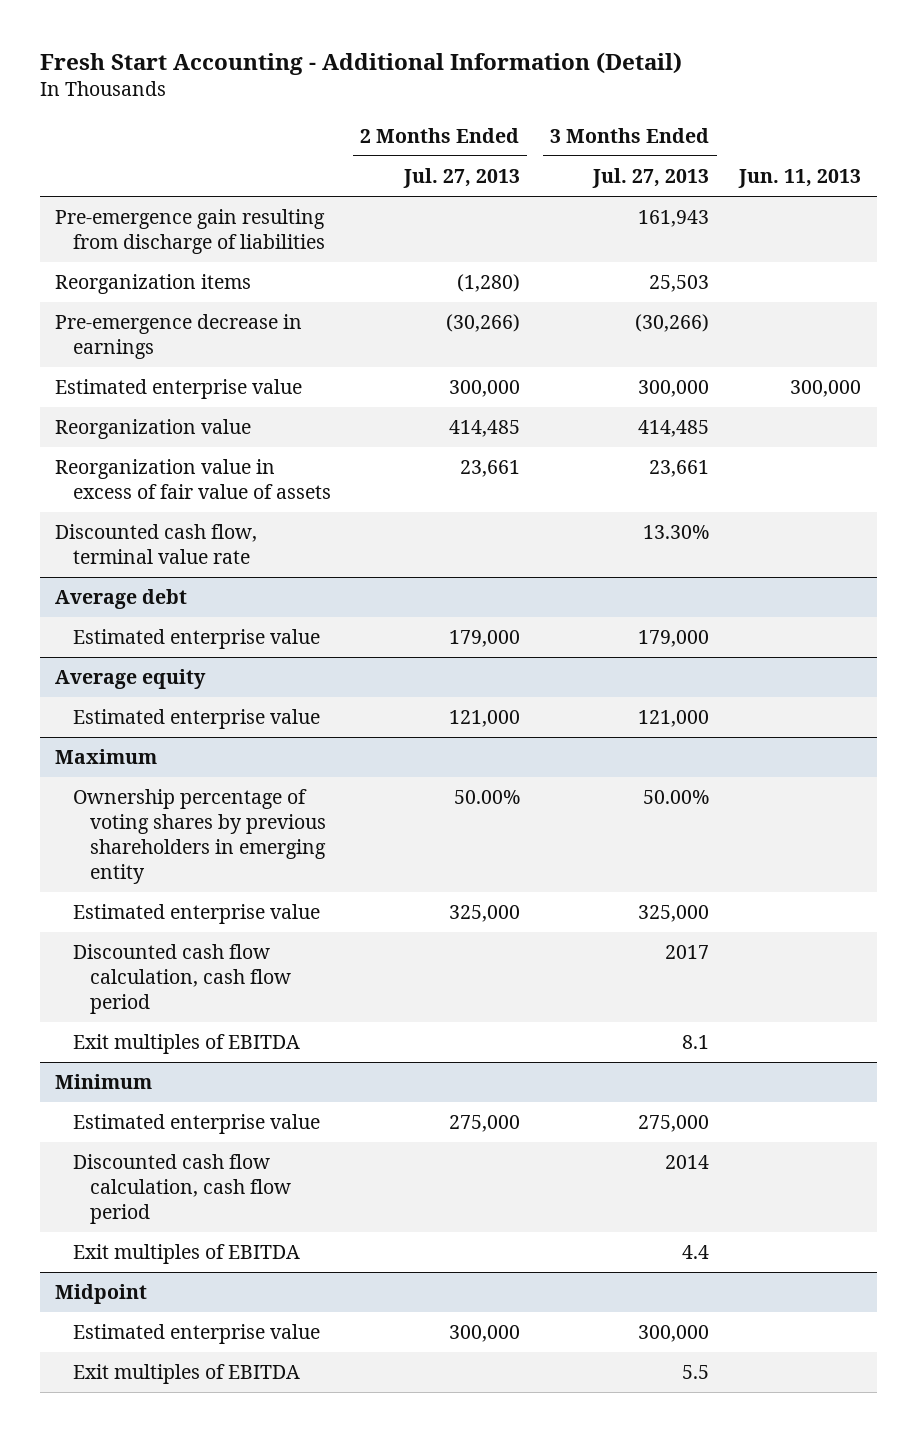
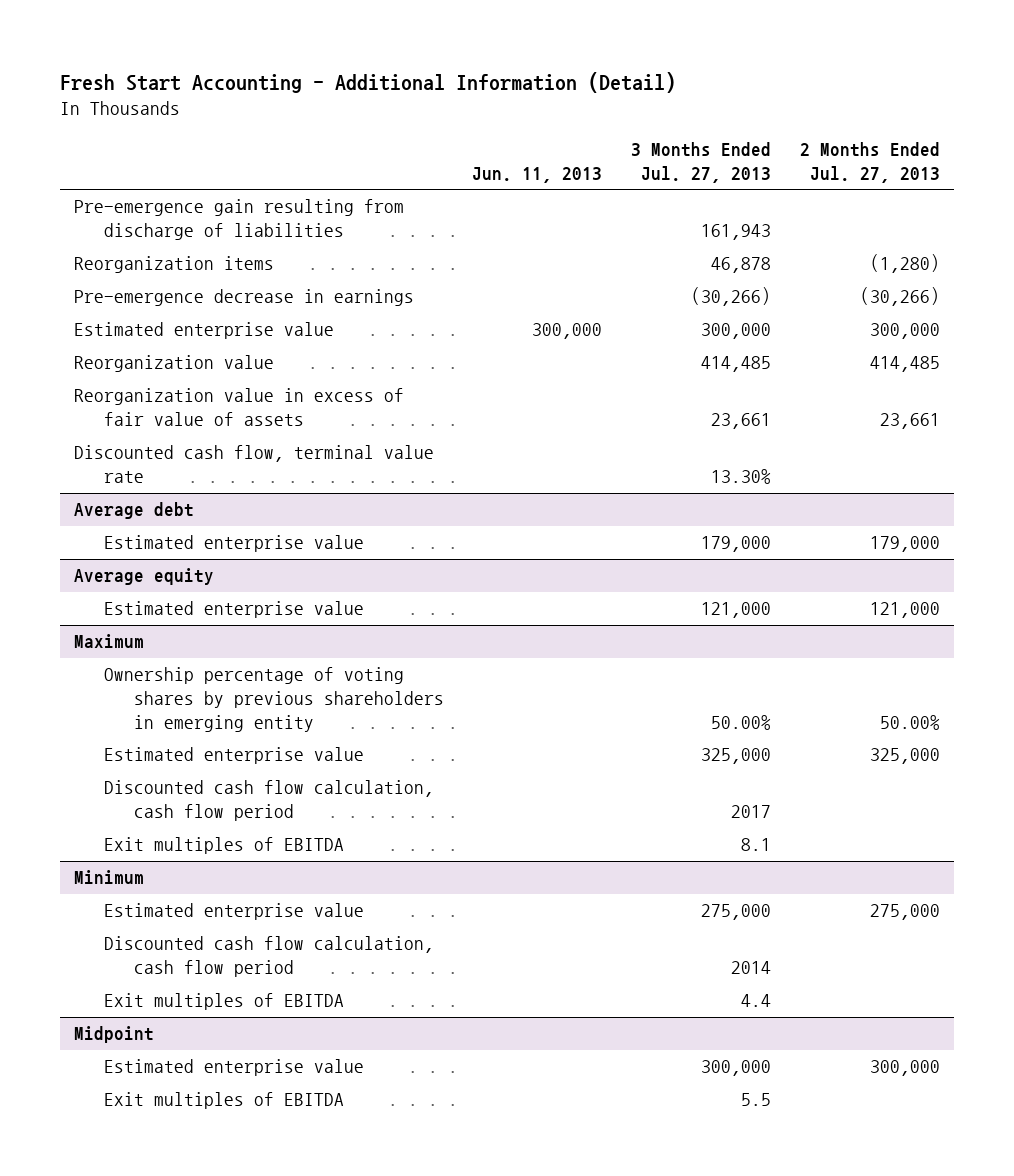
[649,275,710,293] 25,503 -> [711,257,772,274] 46,878

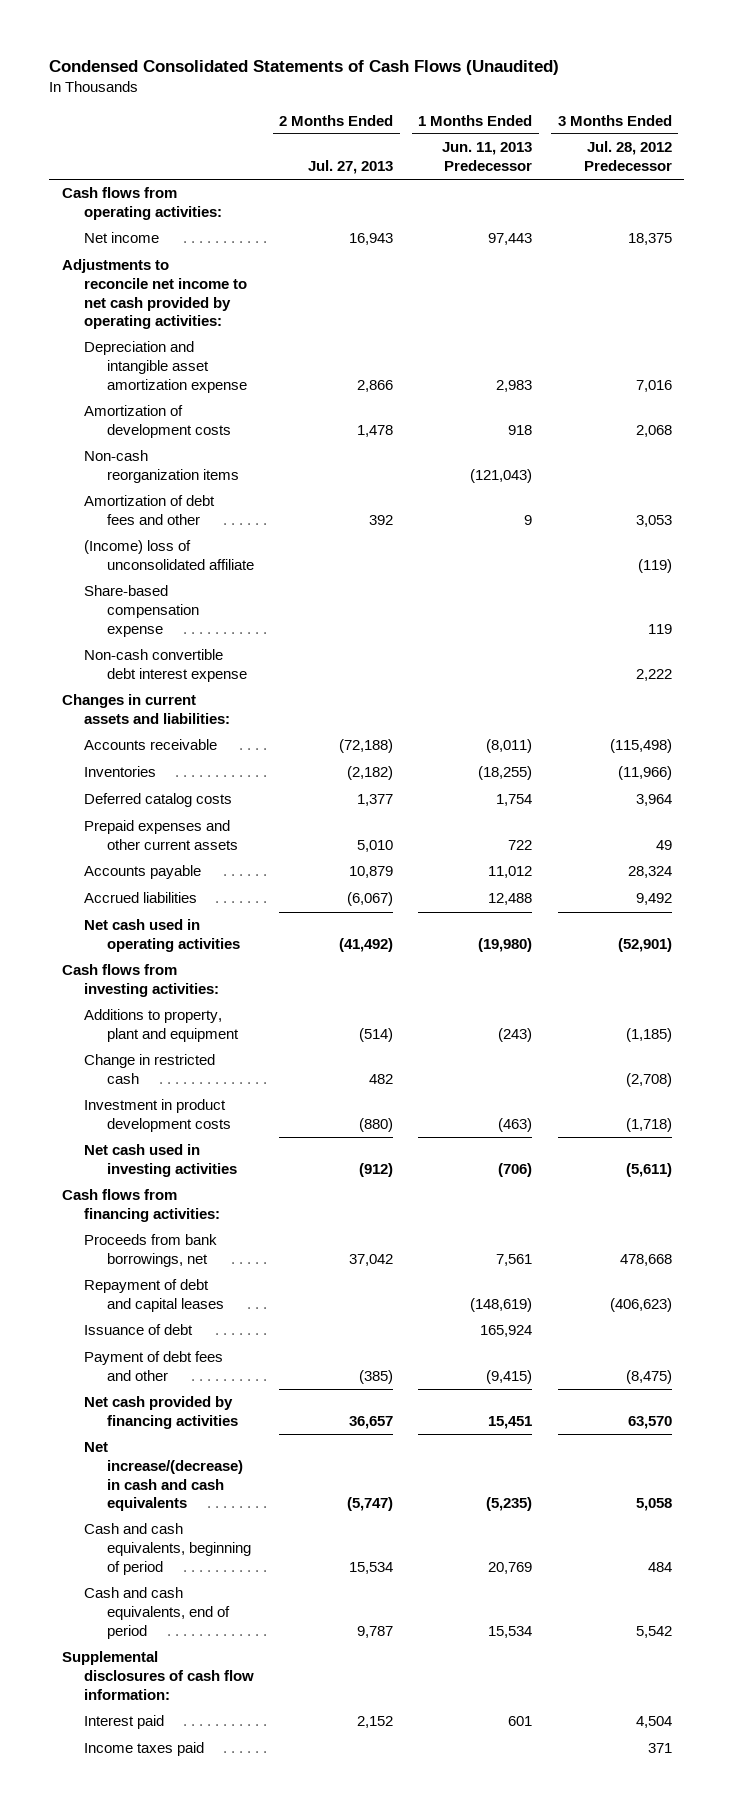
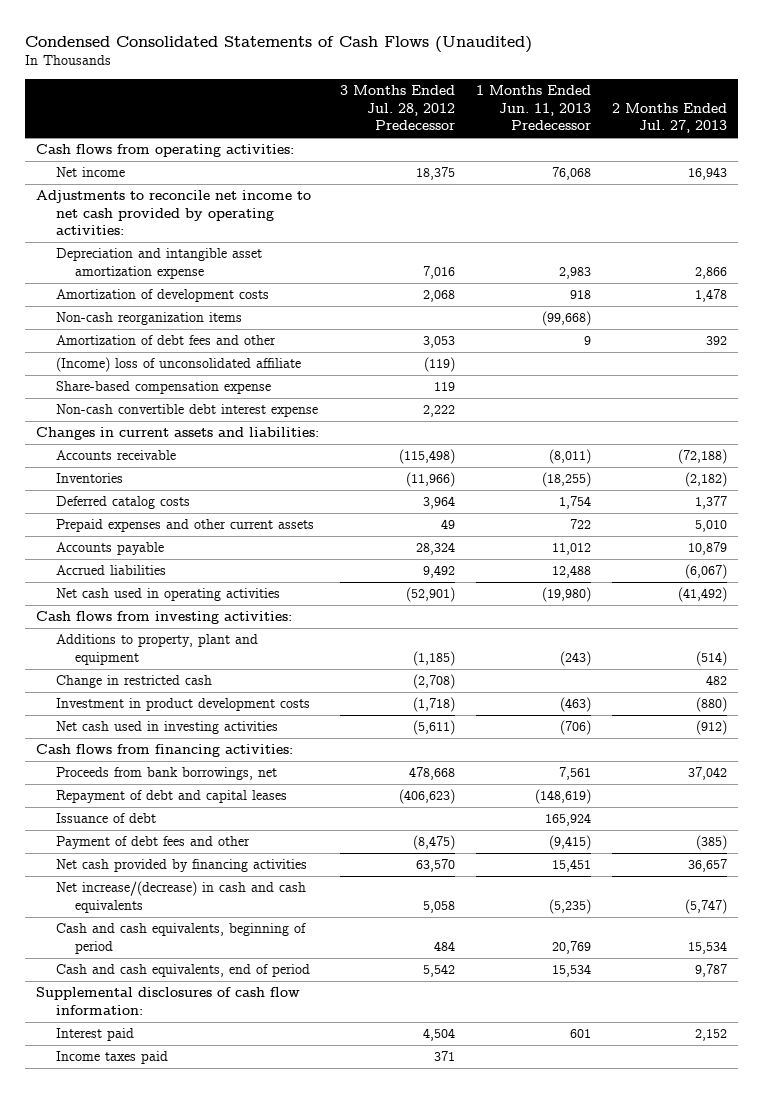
[488,233,533,246] 97,443 -> [552,167,592,181] 76,068
[470,469,533,484] (121,043) -> [542,311,592,327] (99,668)

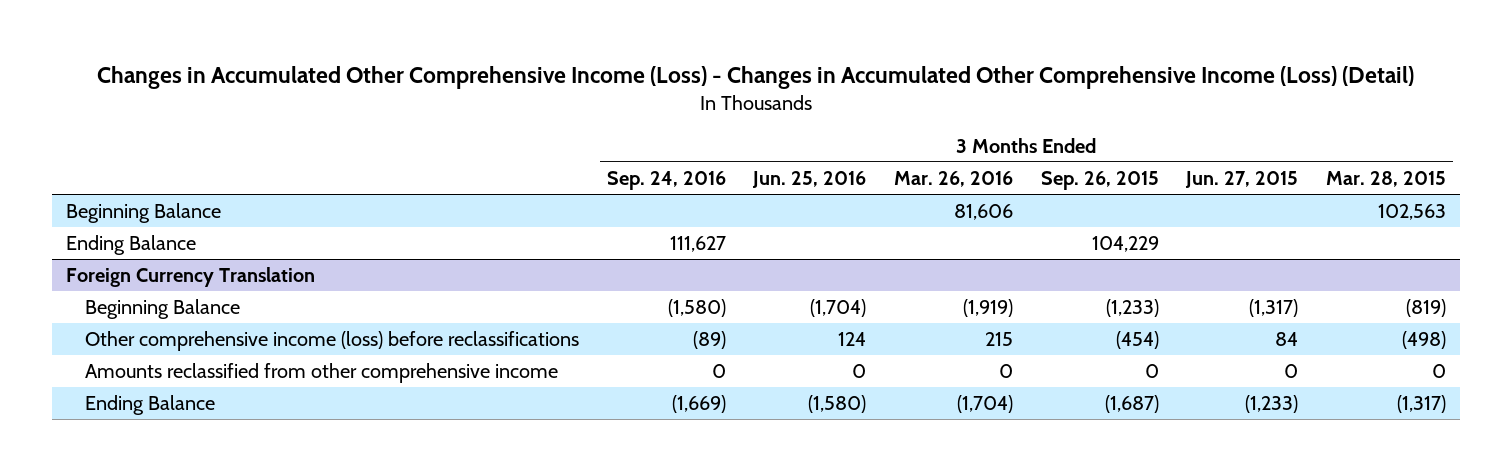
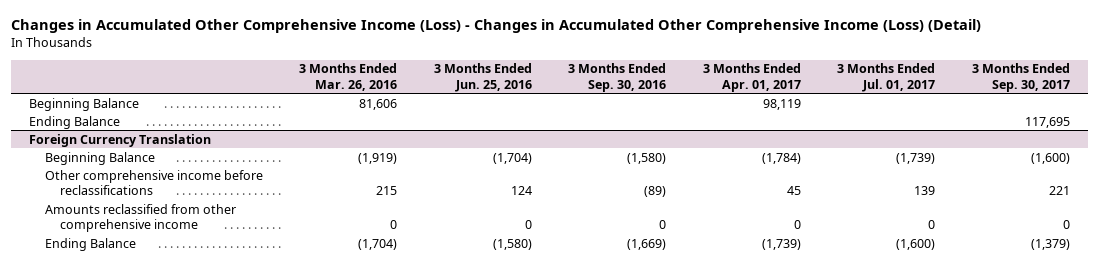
[606,171,726,191] Sep. 24, 2016 -> none
[1040,171,1159,191] Sep. 26, 2015 -> none
[1185,171,1299,189] Jun. 27, 2015 -> none
[1325,171,1446,188] Mar. 28, 2015 -> none
none -> [568,63,667,92] 3 Months Ended Sep. 30, 2016
none -> [702,63,801,92] 3 Months Ended Apr. 01, 2017
none -> [837,63,936,92] 3 Months Ended Jul. 01, 2017
none -> [971,63,1070,92] 3 Months Ended Sep. 30, 2017
[85,331,580,352] Other comprehensive income (loss) before reclassifications -> [44,169,263,195] Other comprehensive income before reclassifications

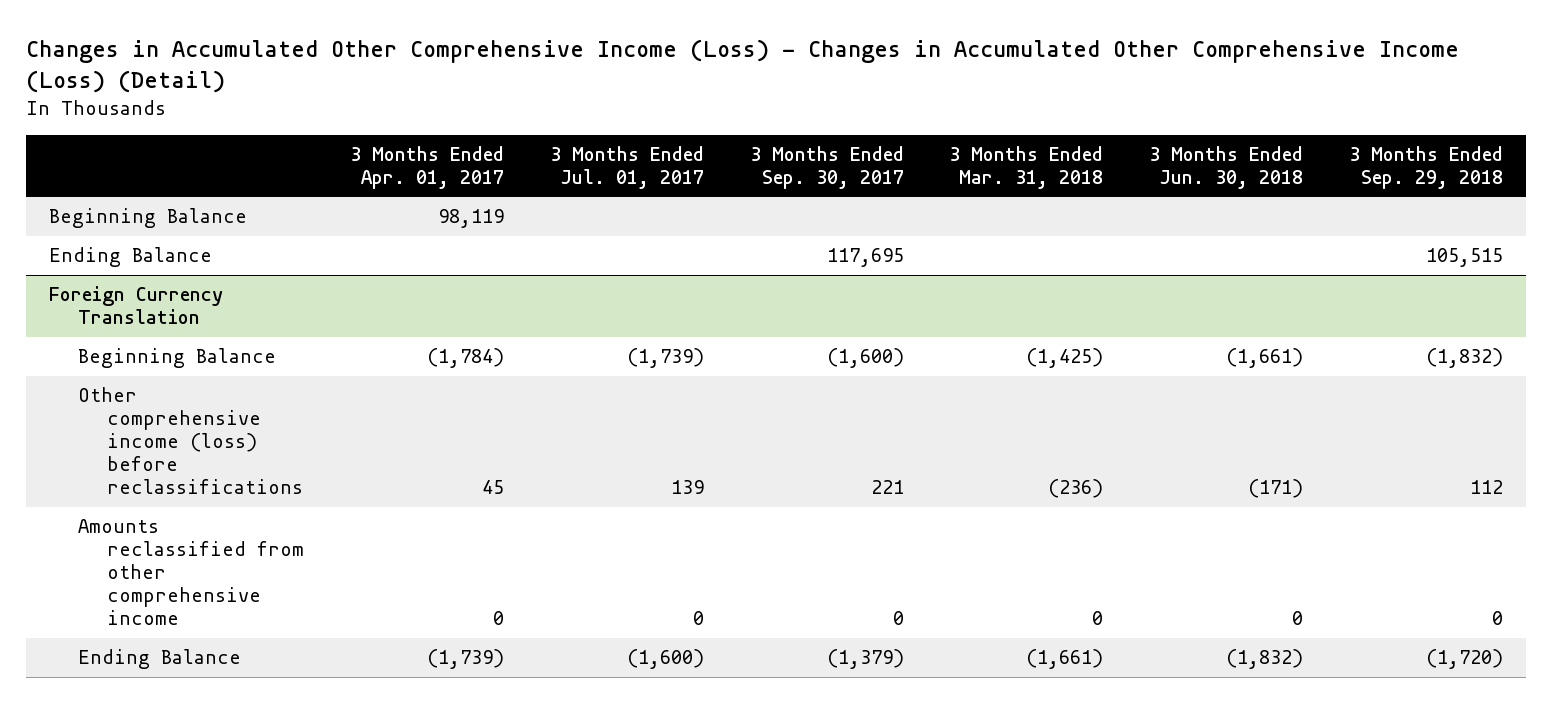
[299,63,398,91] 3 Months Ended Mar. 26, 2016 -> none
[433,63,532,92] 3 Months Ended Jun. 25, 2016 -> none
[568,63,667,92] 3 Months Ended Sep. 30, 2016 -> none
none -> [949,145,1104,189] 3 Months Ended Mar. 31, 2018
none -> [1149,145,1304,189] 3 Months Ended Jun. 30, 2018
none -> [1348,145,1503,189] 3 Months Ended Sep. 29, 2018
[44,169,263,195] Other comprehensive income before reclassifications -> [77,387,304,495] Other comprehensive income (loss) before reclassifications

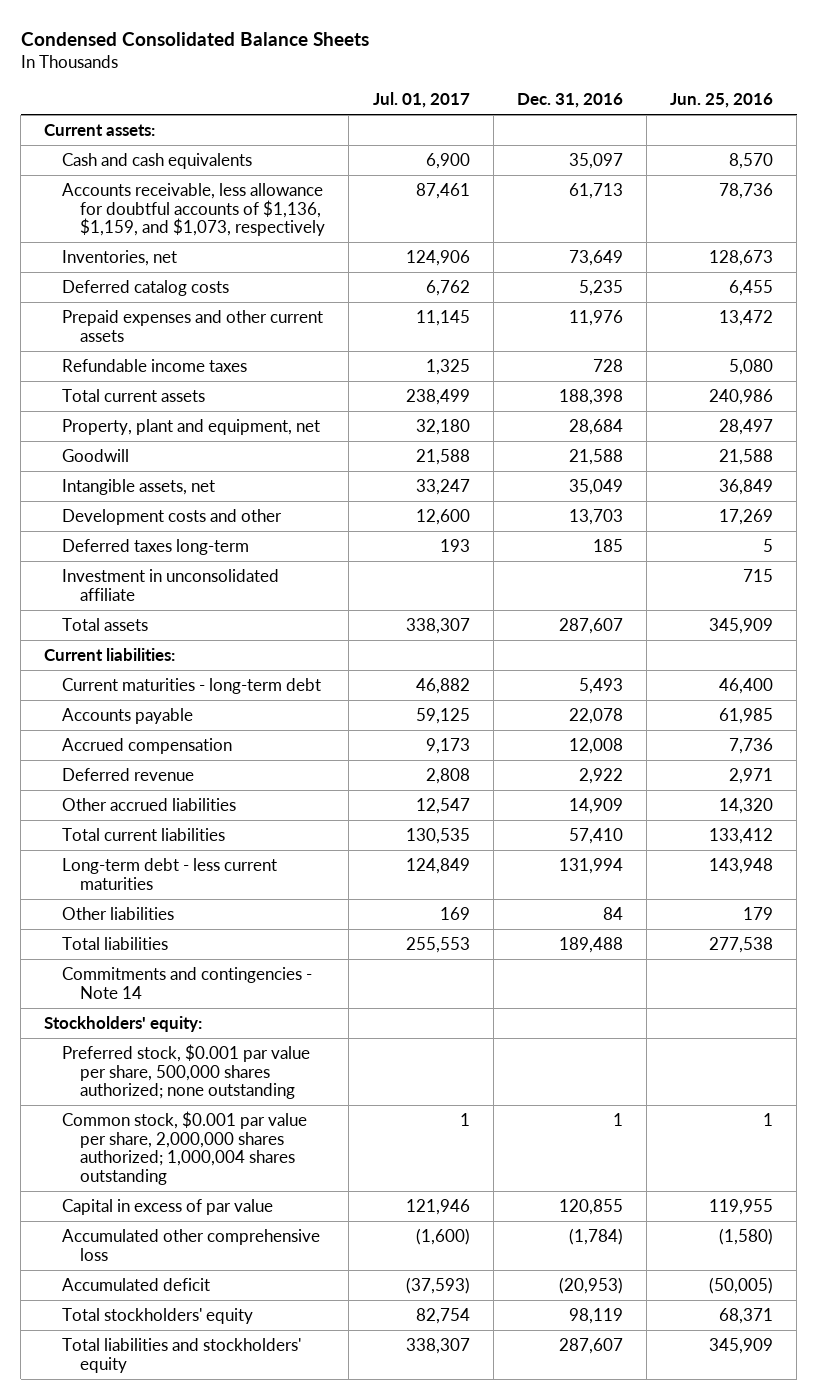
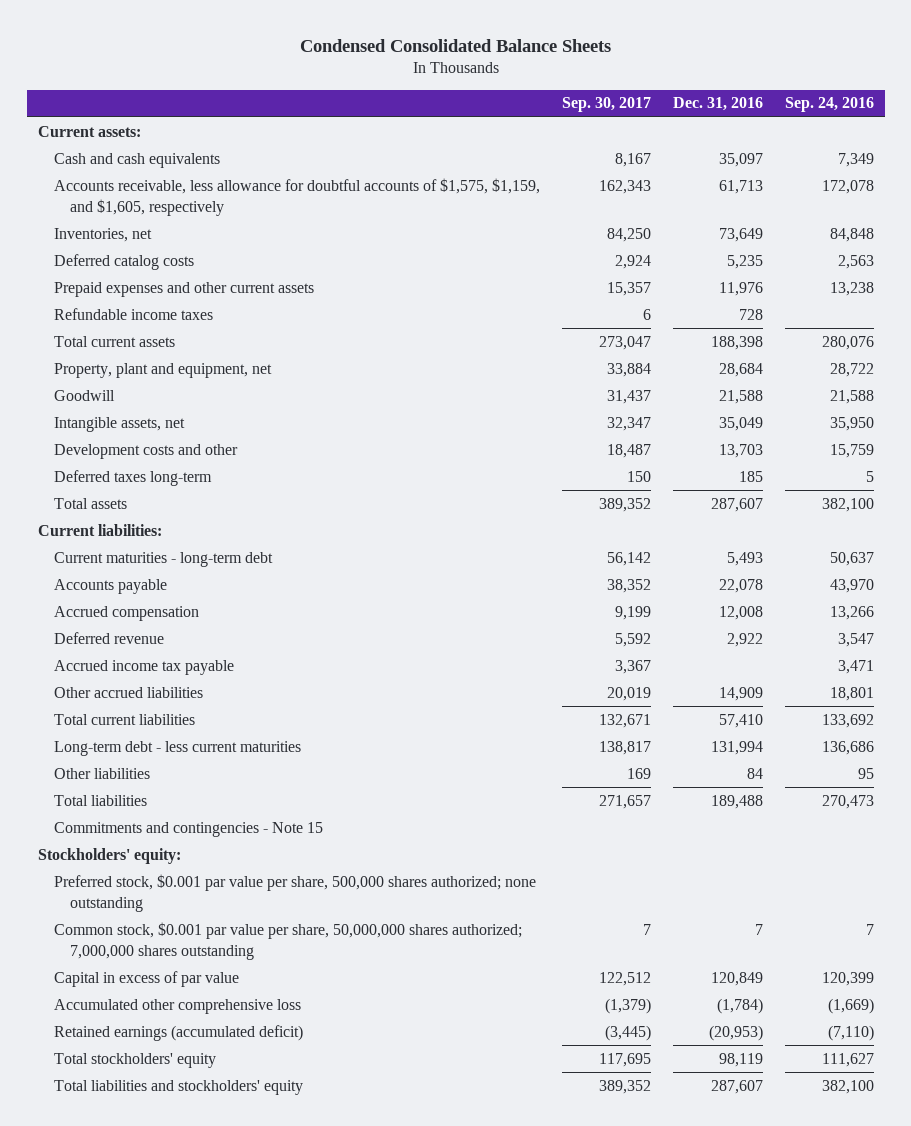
[372,91,470,108] Jul. 01, 2017 -> none
[670,92,774,108] Jun. 25, 2016 -> none
none -> [561,97,651,113] Sep. 30, 2017
none -> [784,97,874,113] Sep. 24, 2016
[62,182,326,237] Accounts receivable, less allowance for doubtful accounts of $1,136, $1,159, and $1,073, respectively -> [53,177,540,216] Accounts receivable, less allowance for doubtful accounts of $1,575, $1,159, and $1,605, respectively
[62,568,280,601] Investment in unconsolidated affiliate -> none
none -> [53,659,234,675] Accrued income tax payable
[62,966,313,999] Commitments and contingencies - Note 14 -> [53,821,323,837] Commitments and contingencies - Note 15
[62,1110,308,1185] Common stock, $0.001 par value per share, 2,000,000 shares authorized; 1,000,004 shares outstanding -> [53,921,522,960] Common stock, $0.001 par value per share, 50,000,000 shares authorized; 7,000,000 shares outstanding
[612,1112,623,1126] 1 -> [754,923,763,935] 7
[558,1198,623,1215] 120,855 -> [710,971,763,986] 120,849
[62,1277,211,1291] Accumulated deficit -> [53,1024,303,1041] Retained earnings (accumulated deficit)

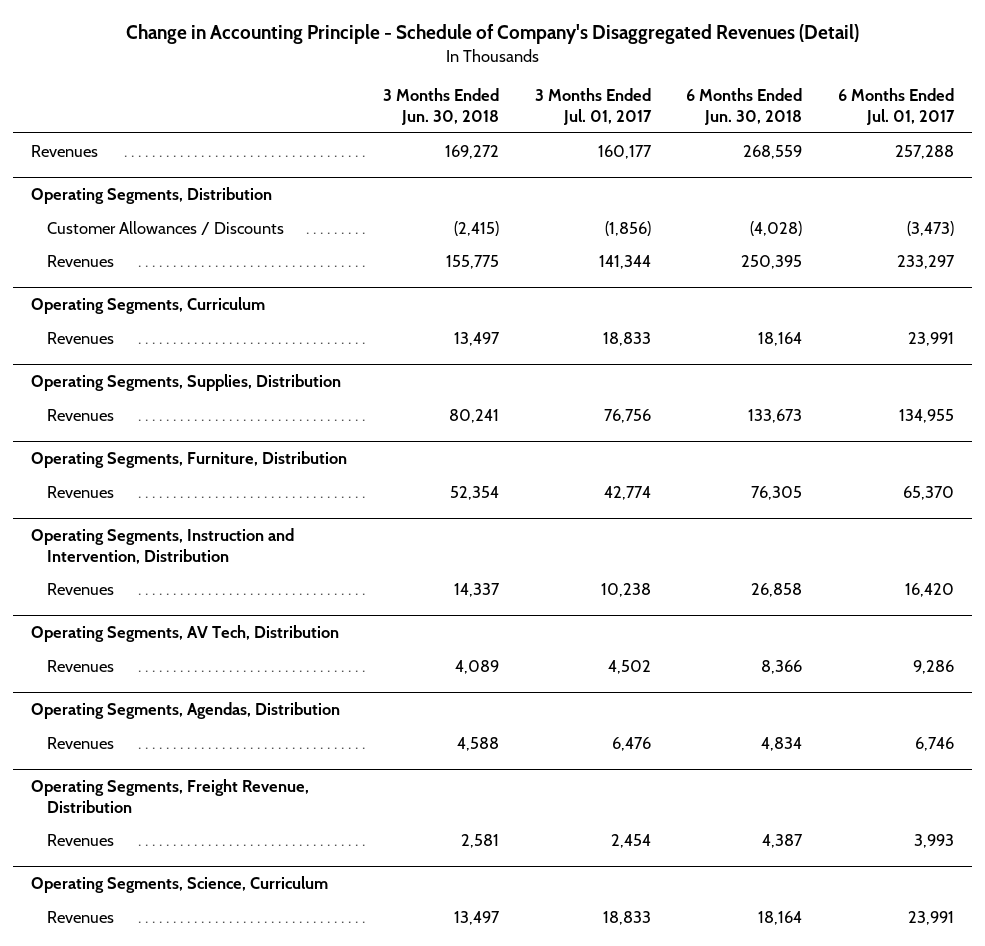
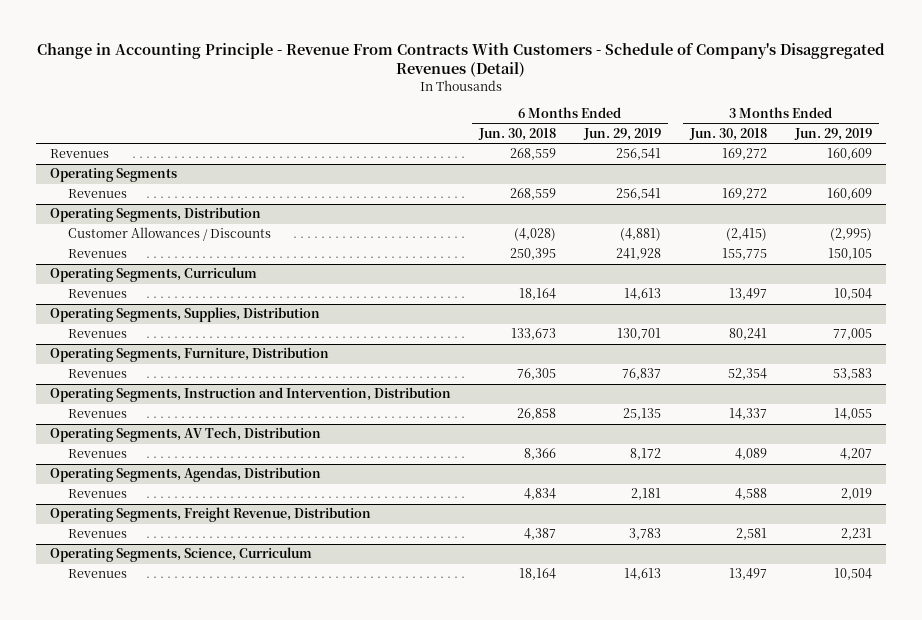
[125,24,859,45] Change in Accounting Principle - Schedule of Company's Disaggregated Revenues (Detail) -> [36,43,885,78] Change in Accounting Principle - Revenue From Contracts With Customers - Schedule of Company's Disaggregated Revenues (Detail)
[534,88,652,125] 3 Months Ended Jul. 01, 2017 -> none
[837,88,955,125] 6 Months Ended Jul. 01, 2017 -> none
none -> [583,128,662,142] Jun. 29, 2019
none -> [793,128,872,142] Jun. 29, 2019
none -> [49,168,177,183] Operating Segments
none -> [67,189,127,199] Revenues

